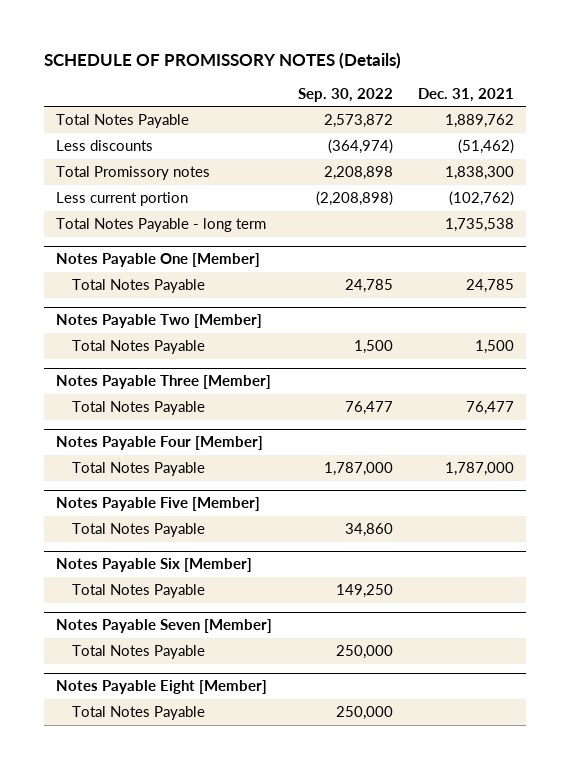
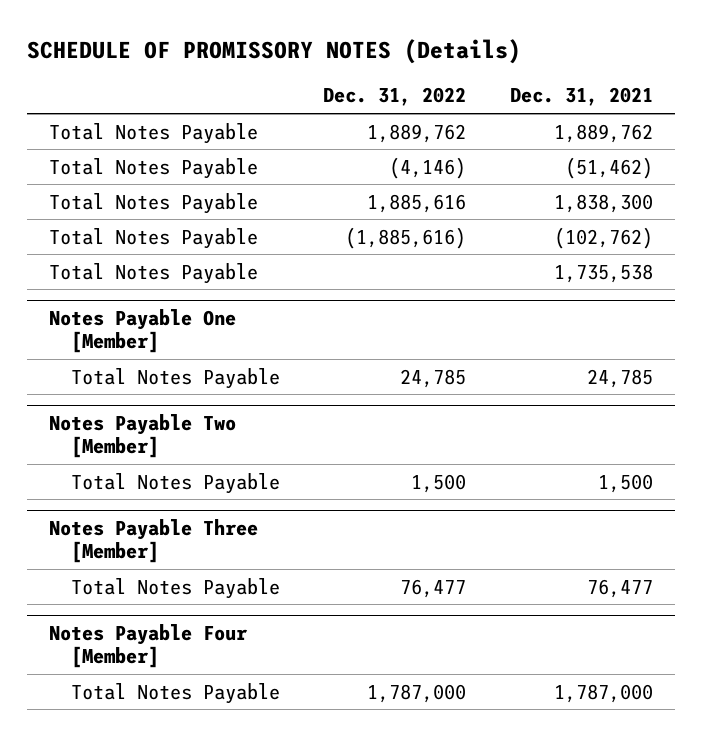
[297,87,393,102] Sep. 30, 2022 -> none
none -> [323,87,467,107] Dec. 31, 2022
[56,140,154,152] Less discounts -> [49,157,259,179] Total Notes Payable
[56,166,211,181] Total Promissory notes -> [49,192,259,214] Total Notes Payable
[56,192,189,207] Less current portion -> [49,227,259,249] Total Notes Payable
[56,218,267,233] Total Notes Payable - long term -> [49,262,259,284] Total Notes Payable
[56,497,261,512] Notes Payable Five [Member] -> none
[72,523,206,538] Total Notes Payable -> none
[56,558,253,573] Notes Payable Six [Member] -> none
[72,584,206,599] Total Notes Payable -> none
[56,619,273,634] Notes Payable Seven [Member] -> none
[72,645,206,660] Total Notes Payable -> none
[56,680,268,695] Notes Payable Eight [Member] -> none
[72,706,206,721] Total Notes Payable -> none

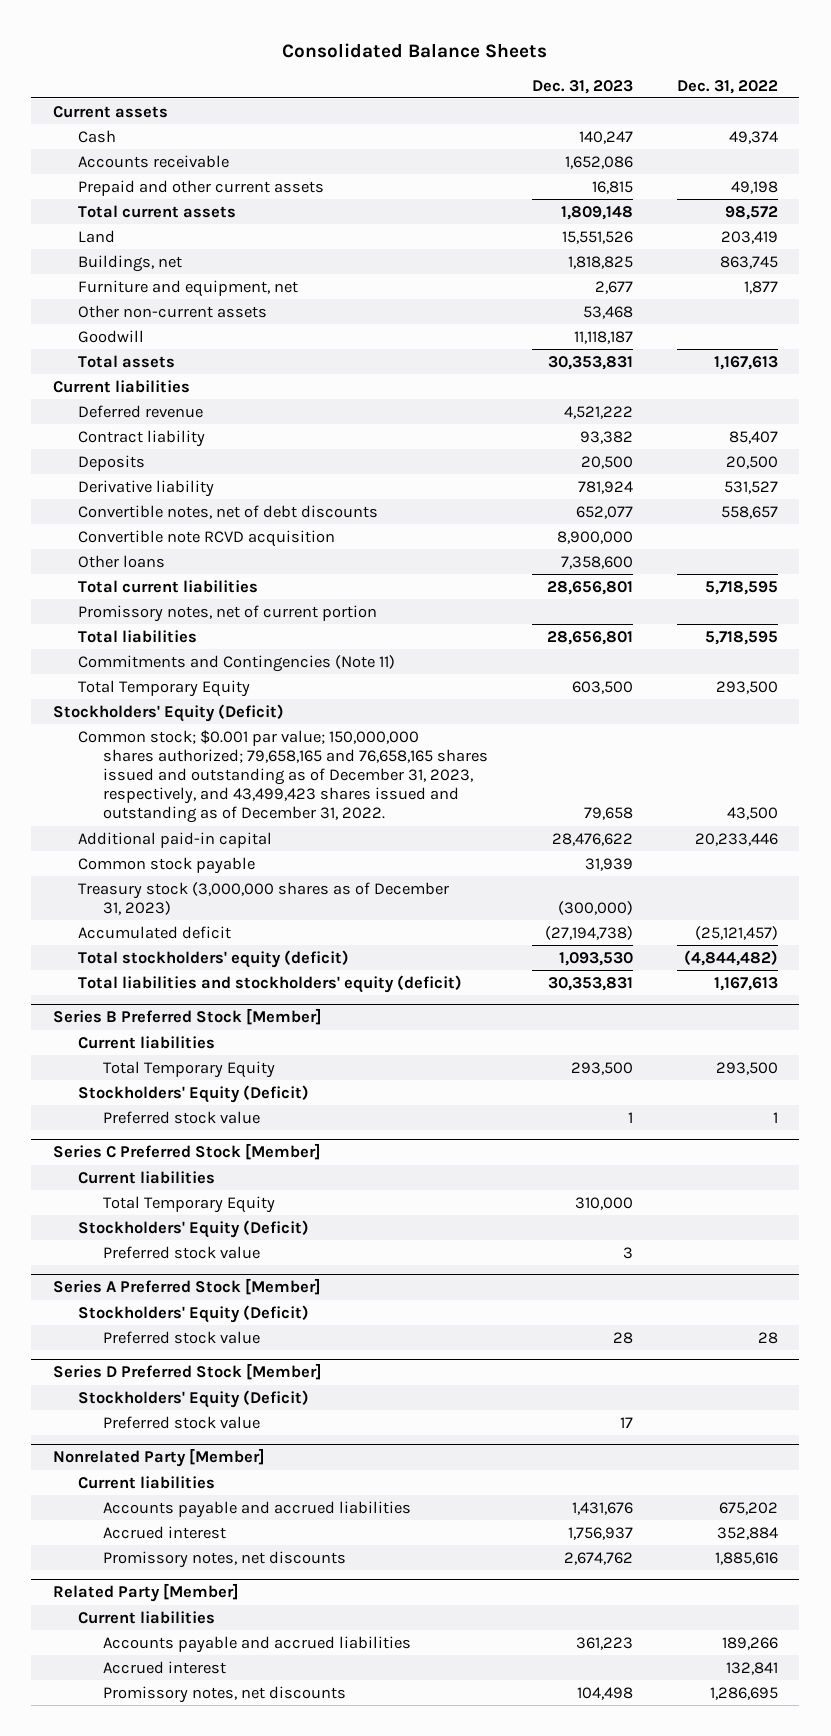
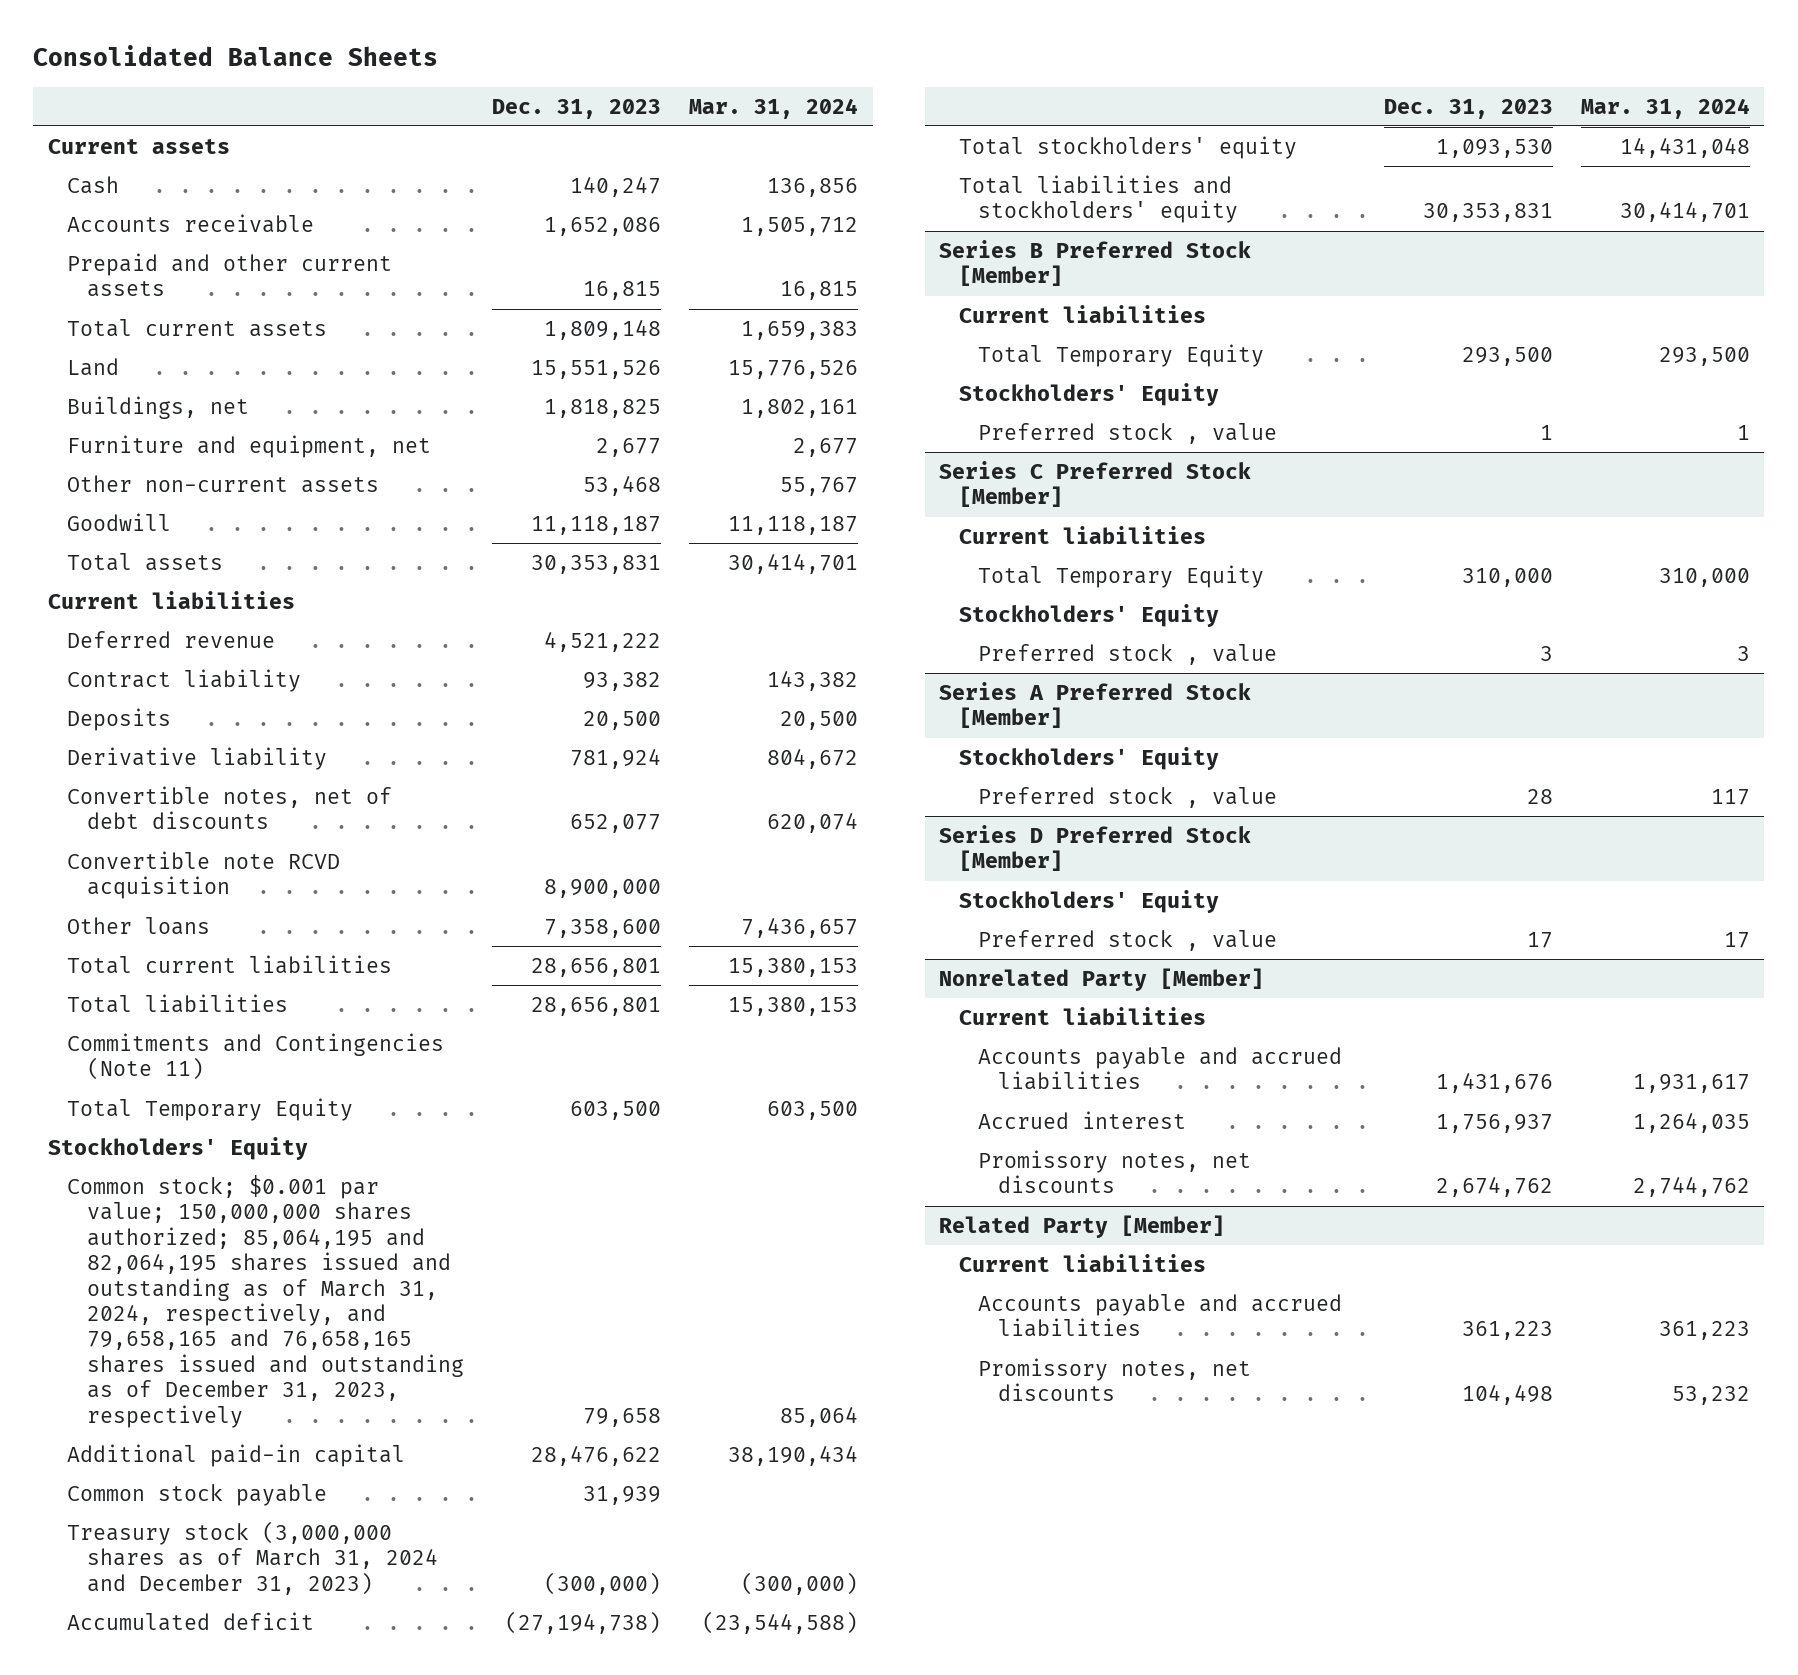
[676,79,778,94] Dec. 31, 2022 -> none
none -> [689,97,859,119] Mar. 31, 2024
[78,604,378,622] Promissory notes, net of current portion -> none
[52,703,284,722] Stockholders' Equity (Deficit) -> [47,1136,308,1160] Stockholders' Equity
[78,729,489,824] Common stock; $0.001 par value; 150,000,000 shares authorized; 79,658,165 and 76,658,165 shares issued and outstanding as of December 31, 2023, respectively, and 43,499,423 shares issued and outstanding as of December 31, 2022. -> [67,1174,464,1428] Common stock; $0.001 par value; 150,000,000 shares authorized; 85,064,195 and 82,064,195 shares issued and outstanding as of March 31, 2024, respectively, and 79,658,165 and 76,658,165 shares issued and outstanding as of December 31, 2023, respectively
[78,881,450,915] Treasury stock (3,000,000 shares as of December 31, 2023) -> [67,1520,438,1595] Treasury stock (3,000,000 shares as of March 31, 2024 and December 31, 2023)
[78,949,350,968] Total stockholders' equity (deficit) -> [958,135,1297,159] Total stockholders' equity
[78,974,463,993] Total liabilities and stockholders' equity (deficit) -> [958,174,1239,224] Total liabilities and stockholders' equity
[78,1084,310,1103] Stockholders' Equity (Deficit) -> [958,382,1219,406] Stockholders' Equity
[103,1110,261,1124] Preferred stock value -> [978,422,1278,444] Preferred stock , value
[78,1219,310,1238] Stockholders' Equity (Deficit) -> [958,603,1219,627] Stockholders' Equity
[103,1245,261,1259] Preferred stock value -> [978,643,1278,665] Preferred stock , value
[78,1304,310,1323] Stockholders' Equity (Deficit) -> [958,746,1219,770] Stockholders' Equity
[103,1330,261,1344] Preferred stock value -> [978,786,1278,808] Preferred stock , value
[78,1389,310,1408] Stockholders' Equity (Deficit) -> [958,889,1219,913] Stockholders' Equity
[103,1415,261,1429] Preferred stock value -> [978,929,1278,951] Preferred stock , value
[103,1660,227,1674] Accrued interest -> none

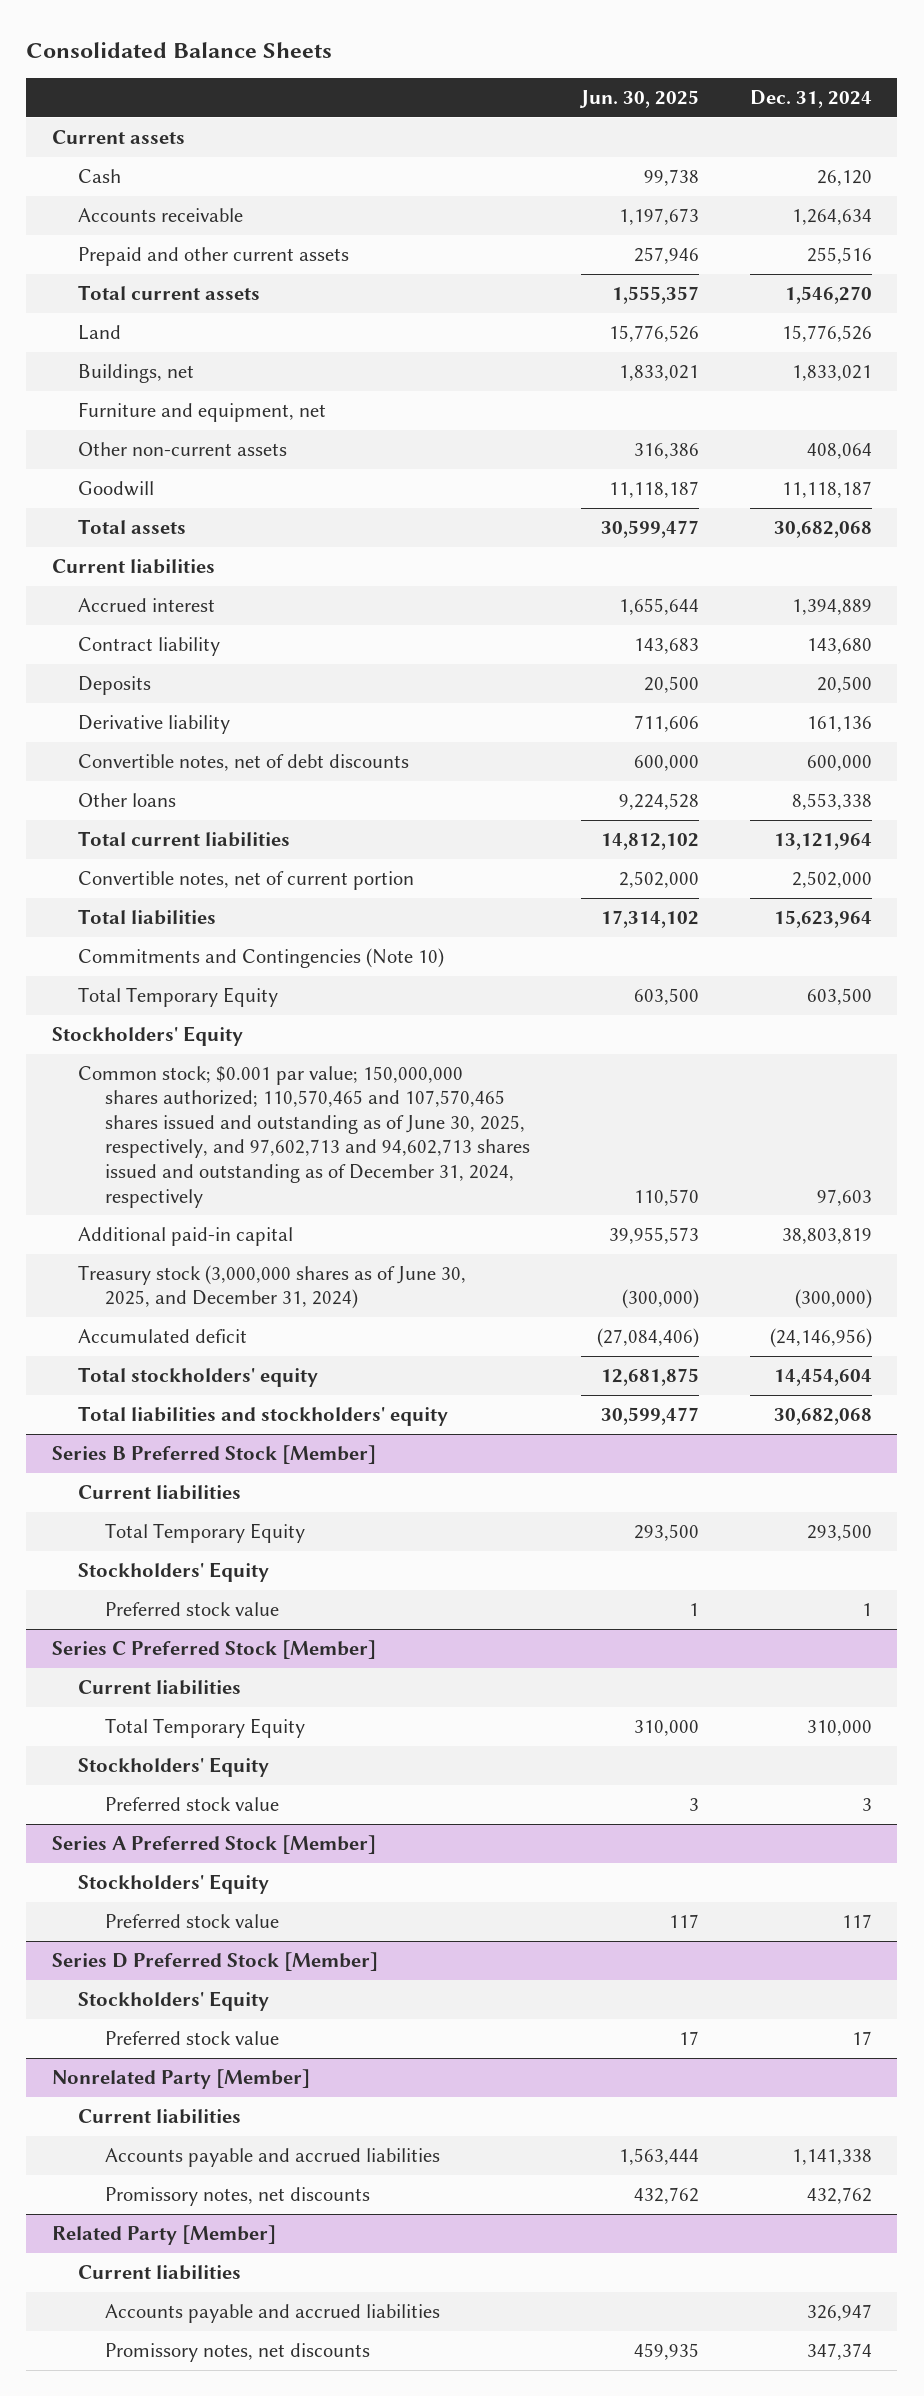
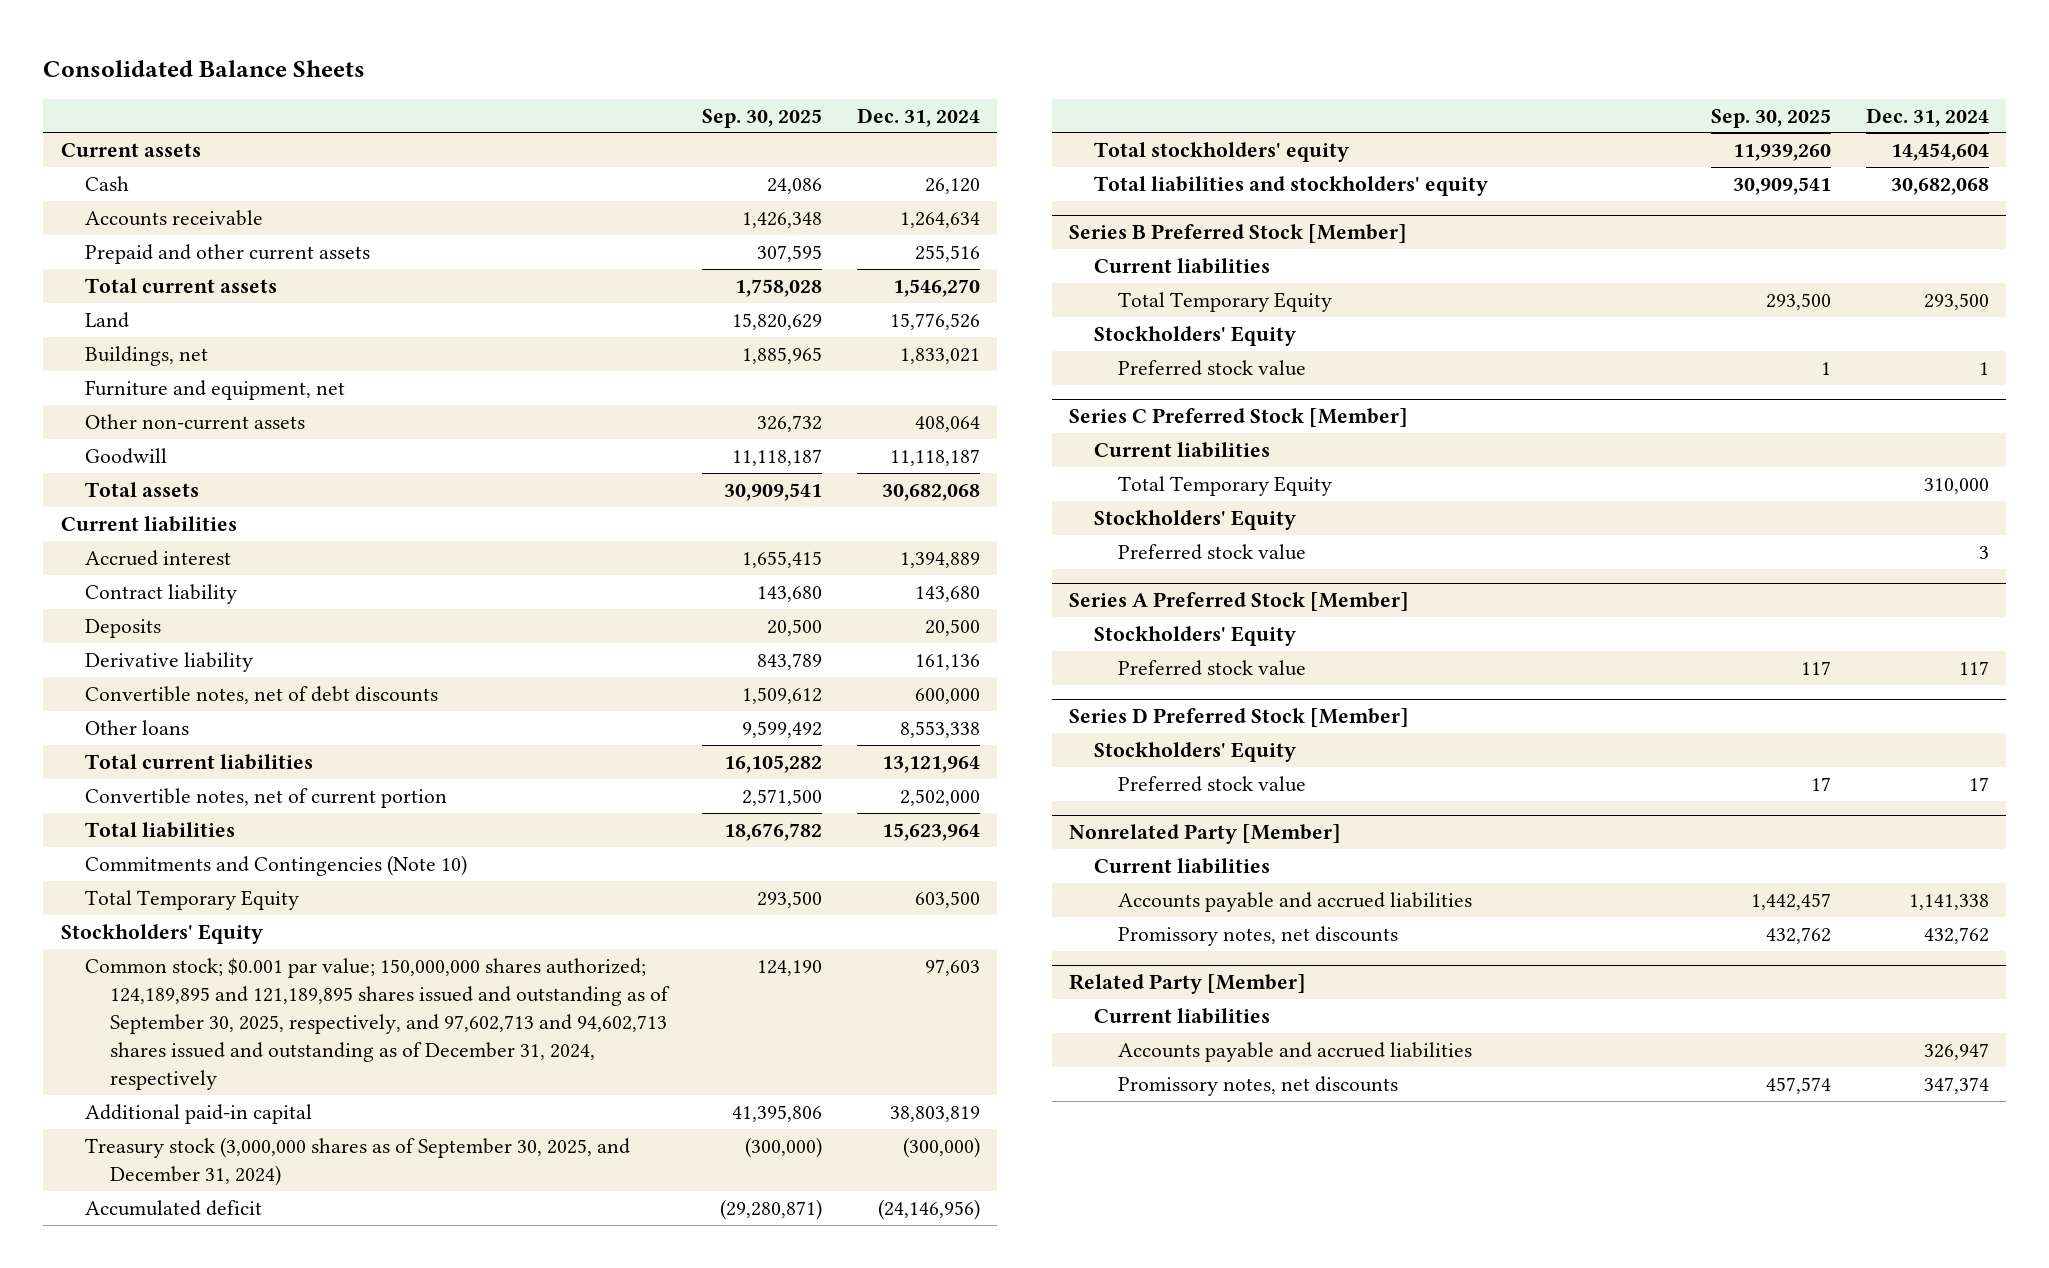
[578,90,699,109] Jun. 30, 2025 -> none
none -> [702,108,823,128] Sep. 30, 2025
[78,1065,530,1208] Common stock; $0.001 par value; 150,000,000 shares authorized; 110,570,465 and 107,570,465 shares issued and outstanding as of June 30, 2025, respectively, and 97,602,713 and 94,602,713 shares issued and outstanding as of December 31, 2024, respectively -> [85,957,670,1091] Common stock; $0.001 par value; 150,000,000 shares authorized; 124,189,895 and 121,189,895 shares issued and outstanding as of September 30, 2025, respectively, and 97,602,713 and 94,602,713 shares issued and outstanding as of December 31, 2024, respectively
[78,1264,467,1310] Treasury stock (3,000,000 shares as of June 30, 2025, and December 31, 2024) -> [85,1136,631,1187] Treasury stock (3,000,000 shares as of September 30, 2025, and December 31, 2024)

